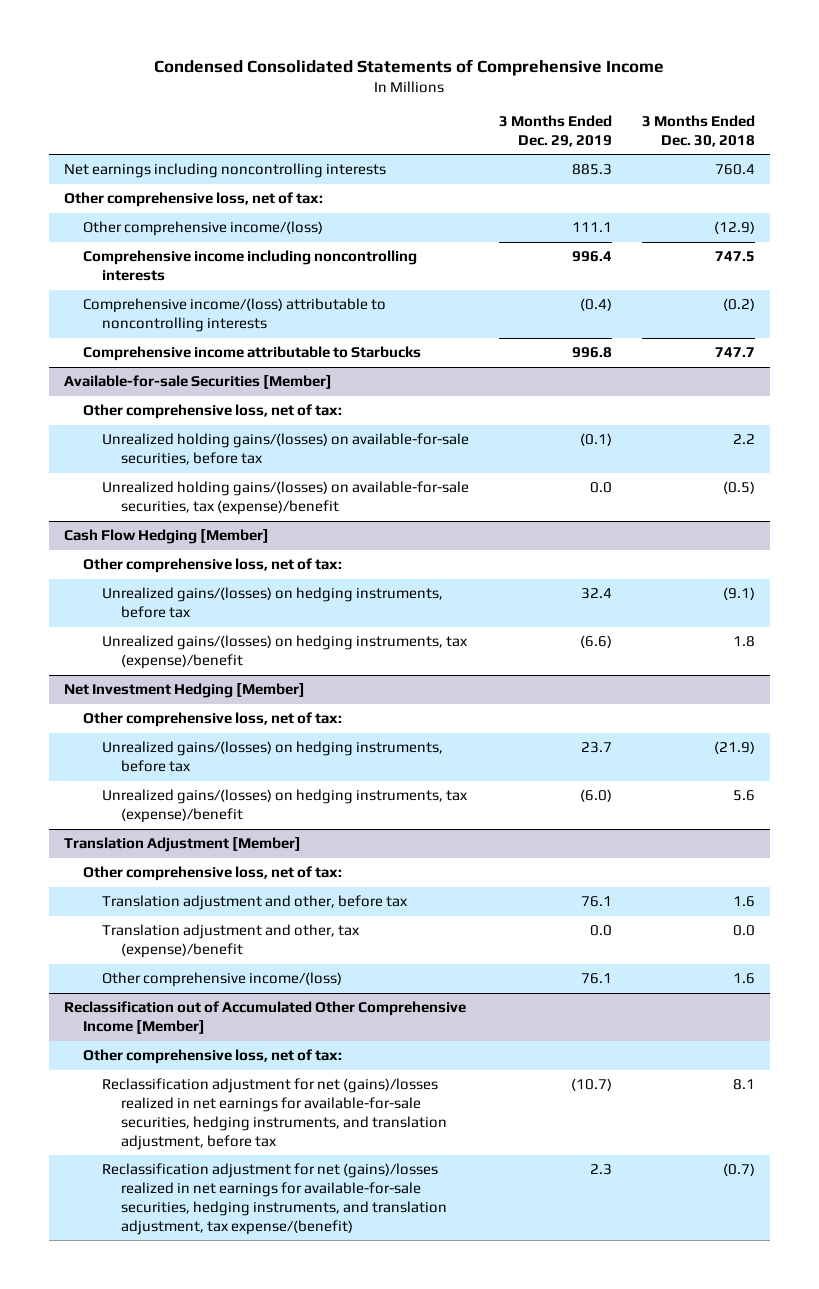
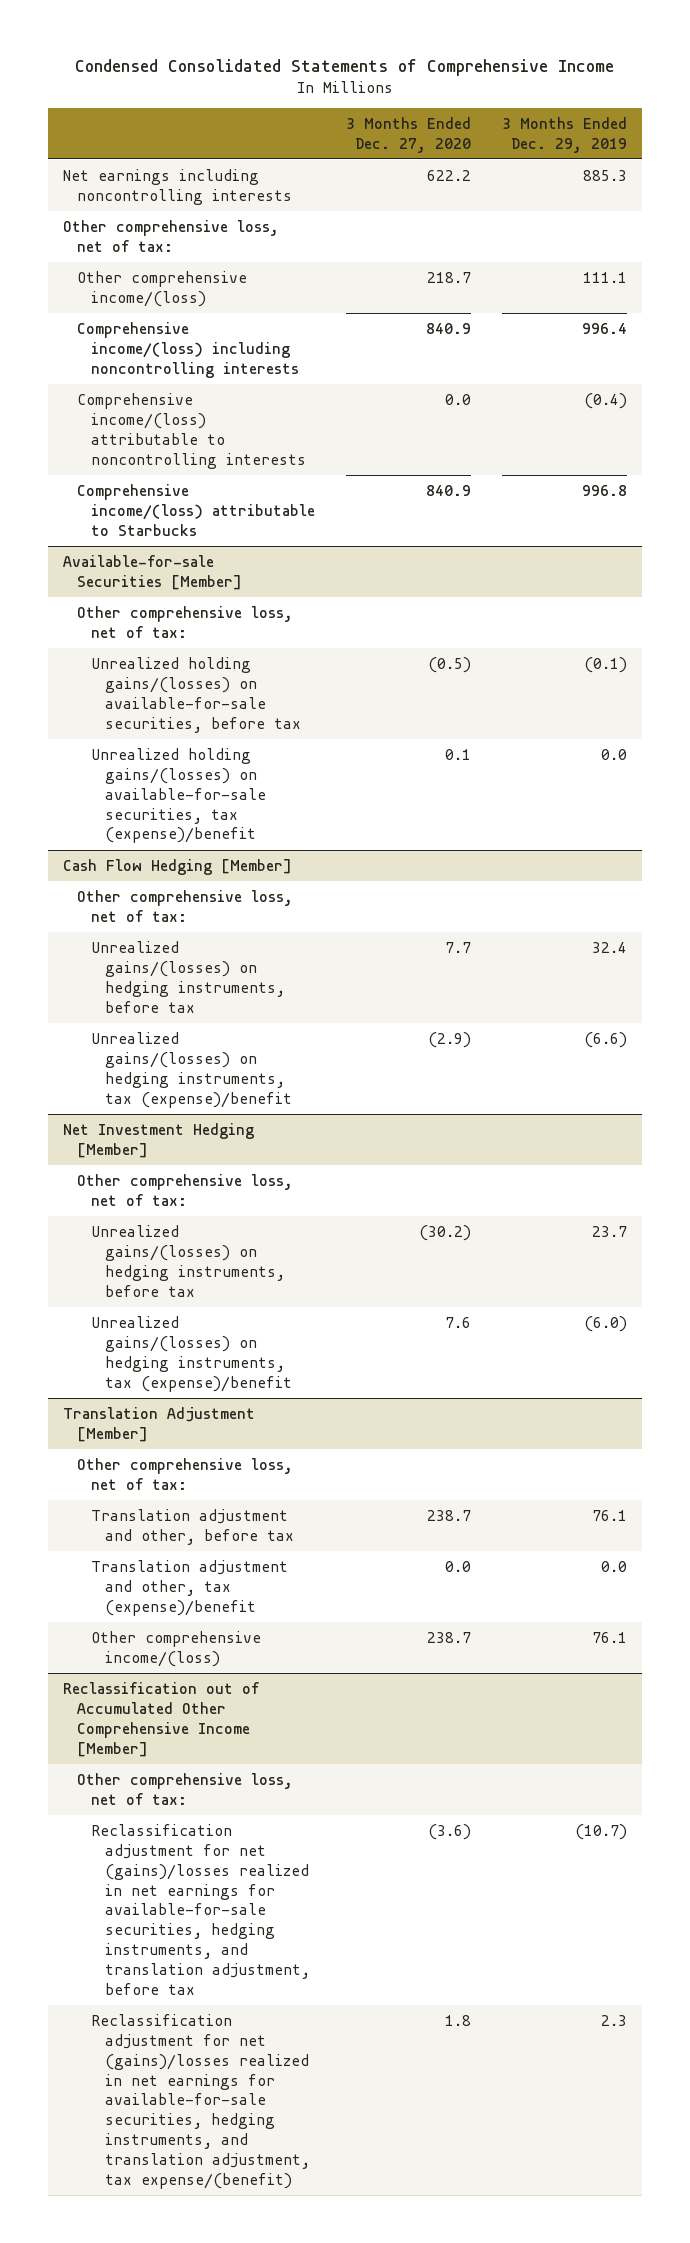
[642,114,756,147] 3 Months Ended Dec. 30, 2018 -> none
none -> [345,116,471,153] 3 Months Ended Dec. 27, 2020
[82,250,417,282] Comprehensive income including noncontrolling interests -> [77,321,300,378] Comprehensive income/(loss) including noncontrolling interests
[82,346,421,362] Comprehensive income attributable to Starbucks -> [77,483,316,536] Comprehensive income/(loss) attributable to Starbucks

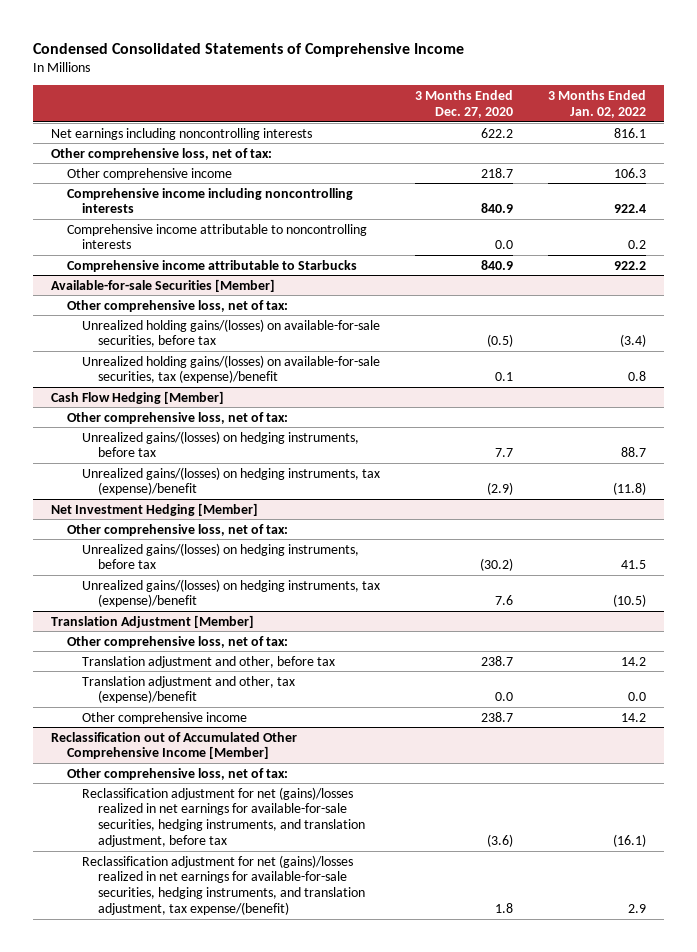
[501,116,627,153] 3 Months Ended Dec. 29, 2019 -> none
none -> [548,89,647,118] 3 Months Ended Jan. 02, 2022
[77,270,248,307] Other comprehensive income/(loss) -> [66,167,232,180] Other comprehensive income
[77,321,300,378] Comprehensive income/(loss) including noncontrolling interests -> [66,187,353,214] Comprehensive income including noncontrolling interests
[77,392,307,469] Comprehensive income/(loss) attributable to noncontrolling interests -> [66,223,367,250] Comprehensive income attributable to noncontrolling interests
[77,483,316,536] Comprehensive income/(loss) attributable to Starbucks -> [66,259,357,272] Comprehensive income attributable to Starbucks
[91,1630,262,1667] Other comprehensive income/(loss) -> [82,711,248,724] Other comprehensive income

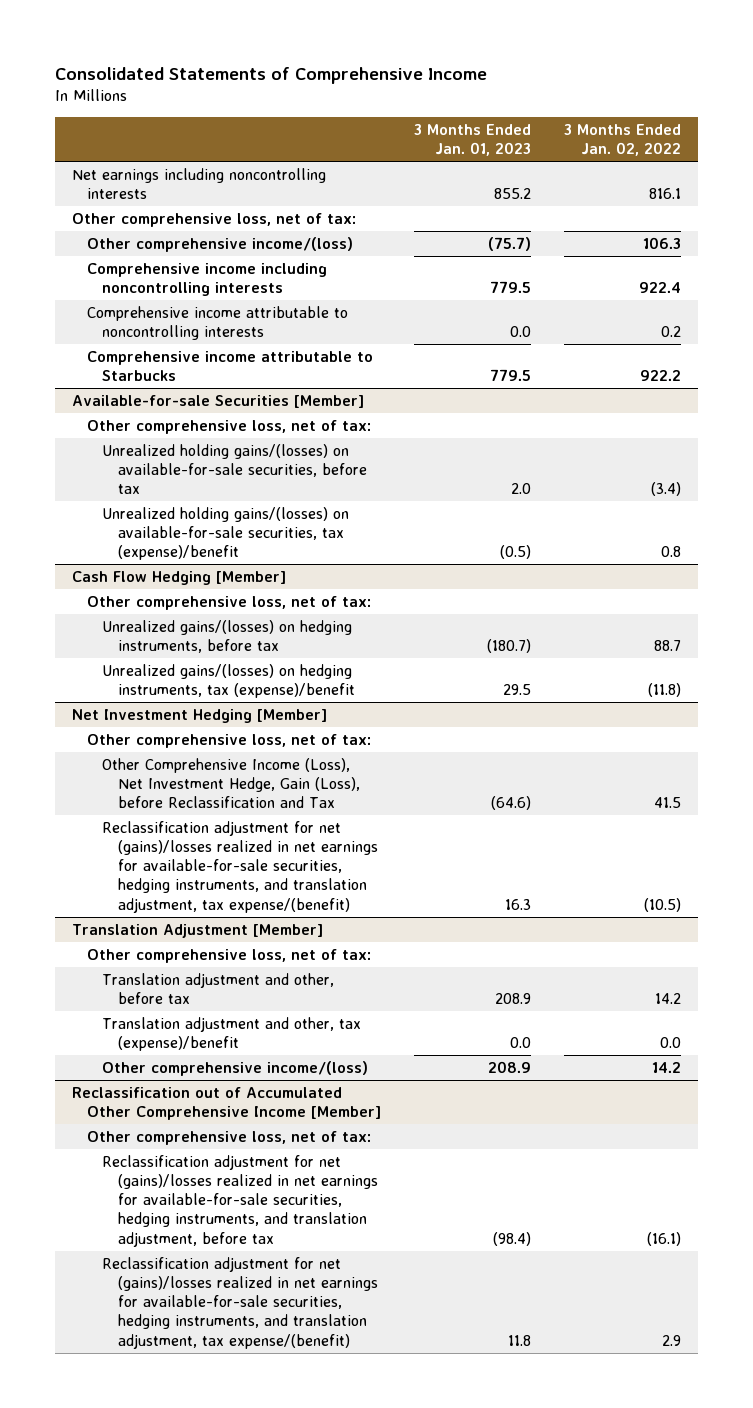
[33,43,465,58] Condensed Consolidated Statements of Comprehensive Income -> [55,66,488,84] Consolidated Statements of Comprehensive Income
[415,89,514,118] 3 Months Ended Dec. 27, 2020 -> none
none -> [413,124,531,157] 3 Months Ended Jan. 01, 2023
[66,167,232,180] Other comprehensive income -> [86,236,353,252] Other comprehensive income/(loss)
[82,578,381,608] Unrealized gains/(losses) on hedging instruments, tax (expense)/benefit -> none
[82,542,360,570] Unrealized gains/(losses) on hedging instruments, before tax -> [102,757,360,809] Other Comprehensive Income (Loss), Net Investment Hedge, Gain (Loss), before Reclassification and Tax
none -> [102,820,378,913] Reclassification adjustment for net (gains)/losses realized in net earnings for available-for-sale securities, hedging instruments, and translation adjustment, tax expense/(benefit)
[82,711,248,724] Other comprehensive income -> [102,1060,369,1076] Other comprehensive income/(loss)

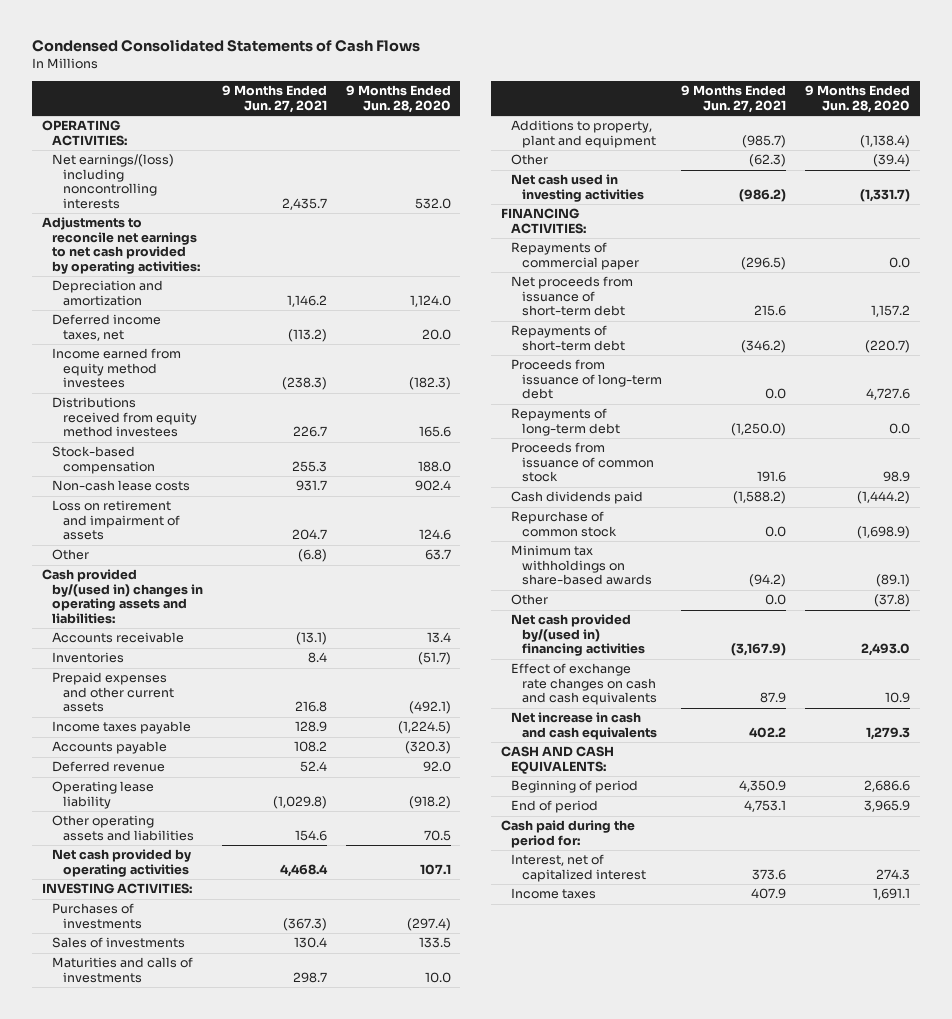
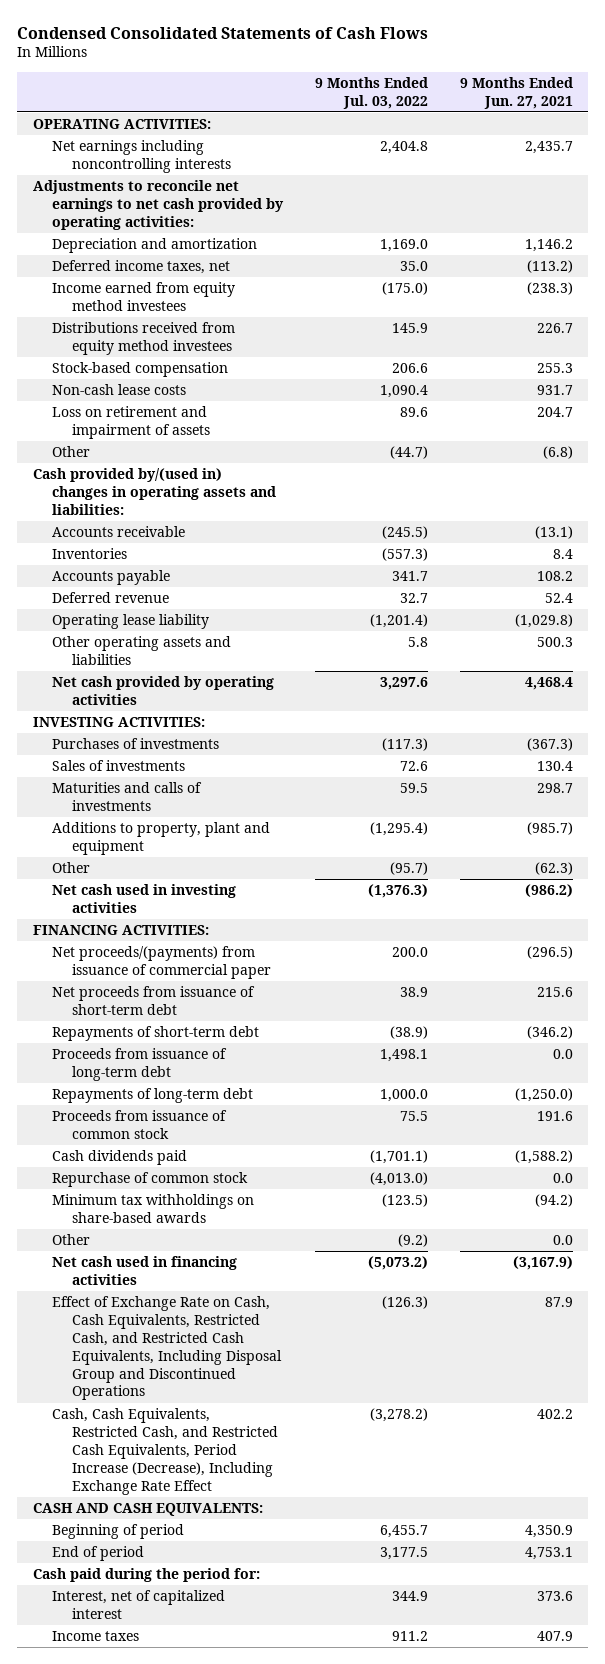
[345,85,451,113] 9 Months Ended Jun. 28, 2020 -> none
none -> [315,76,429,109] 9 Months Ended Jul. 03, 2022
[52,154,175,209] Net earnings/(loss) including noncontrolling interests -> [52,140,232,174] Net earnings including noncontrolling interests
[52,672,174,713] Prepaid expenses and other current assets -> none
[52,721,192,735] Income taxes payable -> none
[294,829,327,841] 154.6 -> [536,637,573,648] 500.3
[511,242,639,270] Repayments of commercial paper -> [52,946,272,980] Net proceeds/(payments) from issuance of commercial paper
[511,614,645,657] Net cash provided by/(used in) financing activities -> [52,1256,238,1286] Net cash used in financing activities
[511,663,657,706] Effect of exchange rate changes on cash and cash equivalents -> [52,1296,283,1401] Effect of Exchange Rate on Cash, Cash Equivalents, Restricted Cash, and Restricted Cash Equivalents, Including Disposal Group and Discontinued Operations
[511,712,657,740] Net increase in cash and cash equivalents -> [52,1408,279,1495] Cash, Cash Equivalents, Restricted Cash, and Restricted Cash Equivalents, Period Increase (Decrease), Including Exchange Rate Effect

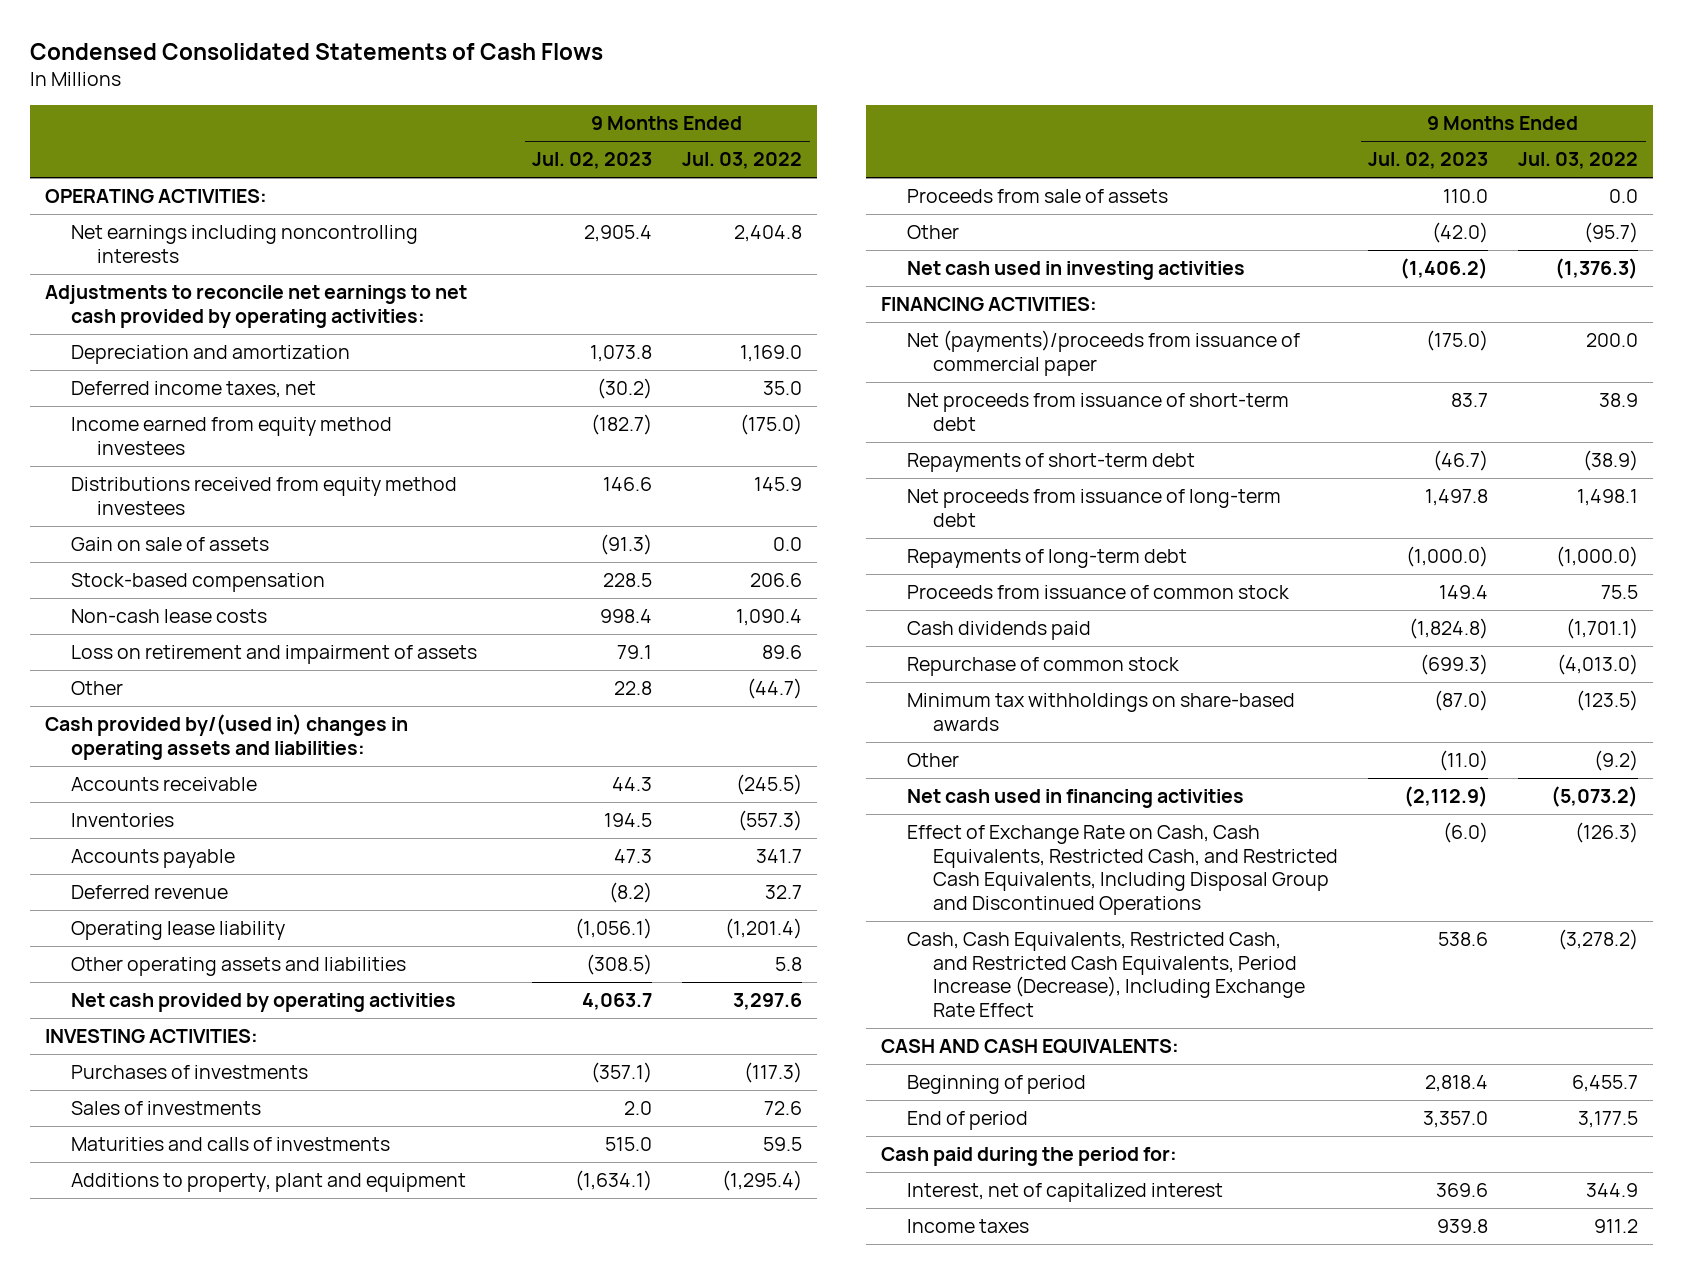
[459,76,573,109] 9 Months Ended Jun. 27, 2021 -> none
none -> [532,152,653,170] Jul. 02, 2023
none -> [70,537,269,552] Gain on sale of assets
none -> [906,189,1168,204] Proceeds from sale of assets
[52,946,272,980] Net proceeds/(payments) from issuance of commercial paper -> [906,330,1300,376] Net (payments)/proceeds from issuance of commercial paper
[52,1048,228,1082] Proceeds from issuance of long-term debt -> [906,489,1281,527] Net proceeds from issuance of long-term debt
[380,1089,429,1103] 1,000.0 -> [1556,546,1639,568] (1,000.0)

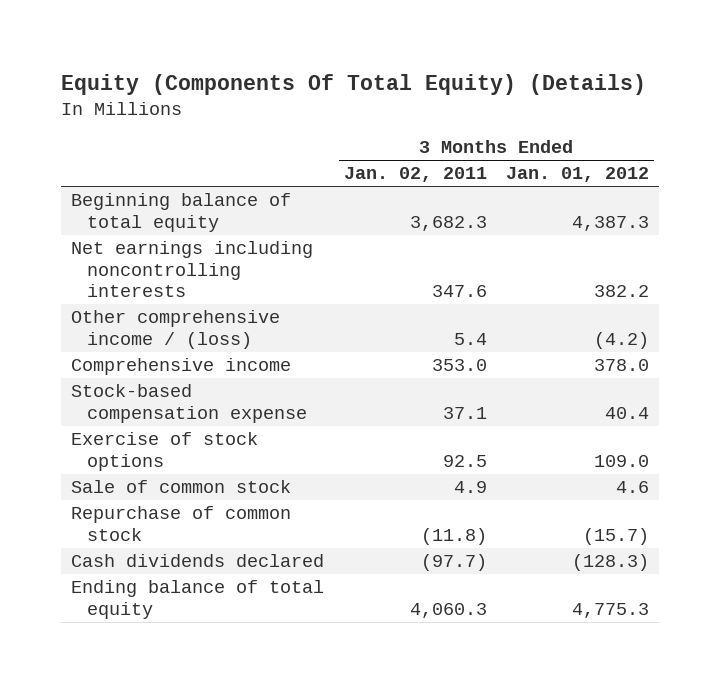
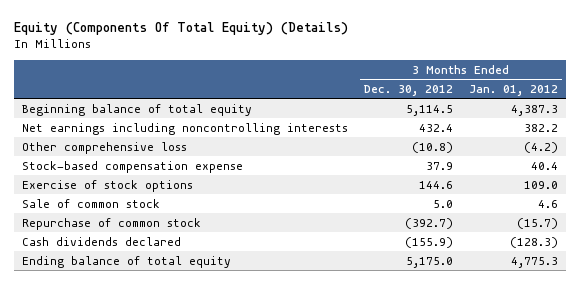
[343,167,487,183] Jan. 02, 2011 -> none
none -> [363,84,453,96] Dec. 30, 2012
[70,358,291,376] Comprehensive income -> none
[70,310,280,349] Other comprehensive income / (loss) -> [21,141,187,154] Other comprehensive loss

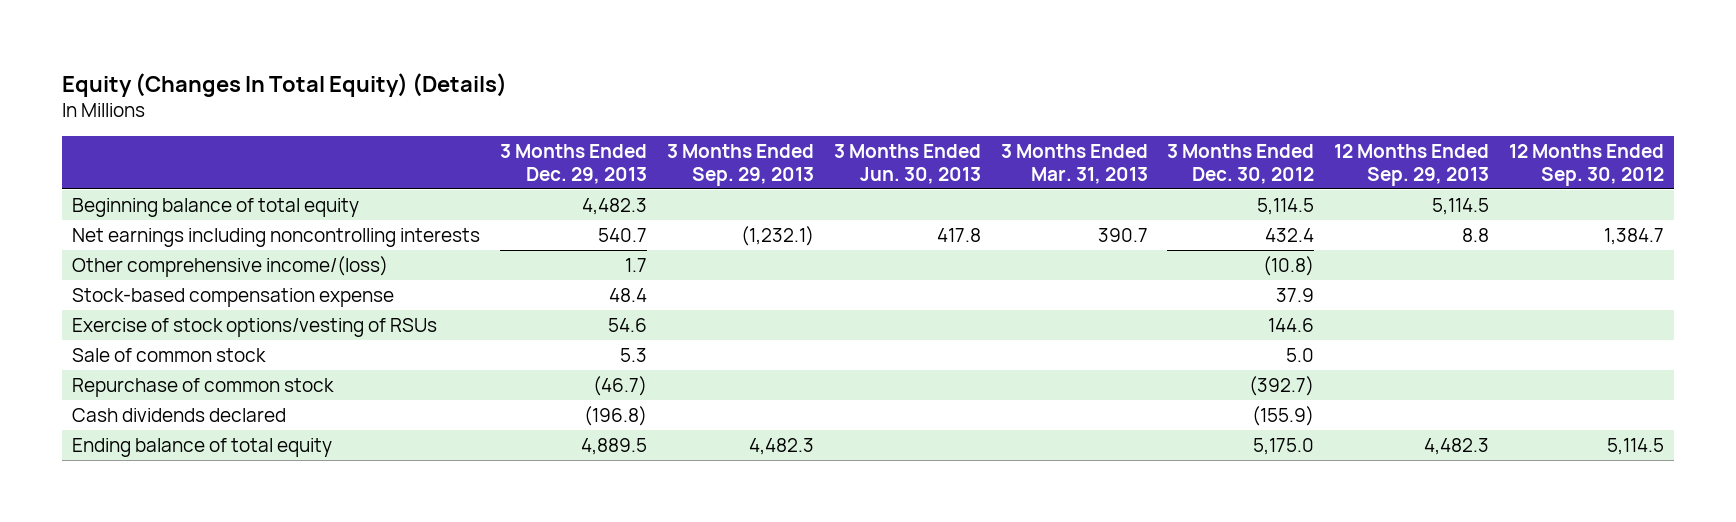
[13,22,348,36] Equity (Components Of Total Equity) (Details) -> [62,72,508,97] Equity (Changes In Total Equity) (Details)
[468,84,558,96] Jan. 01, 2012 -> none
none -> [499,144,647,184] 3 Months Ended Dec. 29, 2013
none -> [666,144,814,186] 3 Months Ended Sep. 29, 2013
none -> [833,144,981,184] 3 Months Ended Jun. 30, 2013
none -> [1000,144,1148,184] 3 Months Ended Mar. 31, 2013
none -> [1334,144,1490,186] 12 Months Ended Sep. 29, 2013
none -> [1509,144,1665,186] 12 Months Ended Sep. 30, 2012
[21,141,187,154] Other comprehensive loss -> [72,255,389,277] Other comprehensive income/(loss)
[21,179,193,192] Exercise of stock options -> [72,317,438,337] Exercise of stock options/vesting of RSUs

